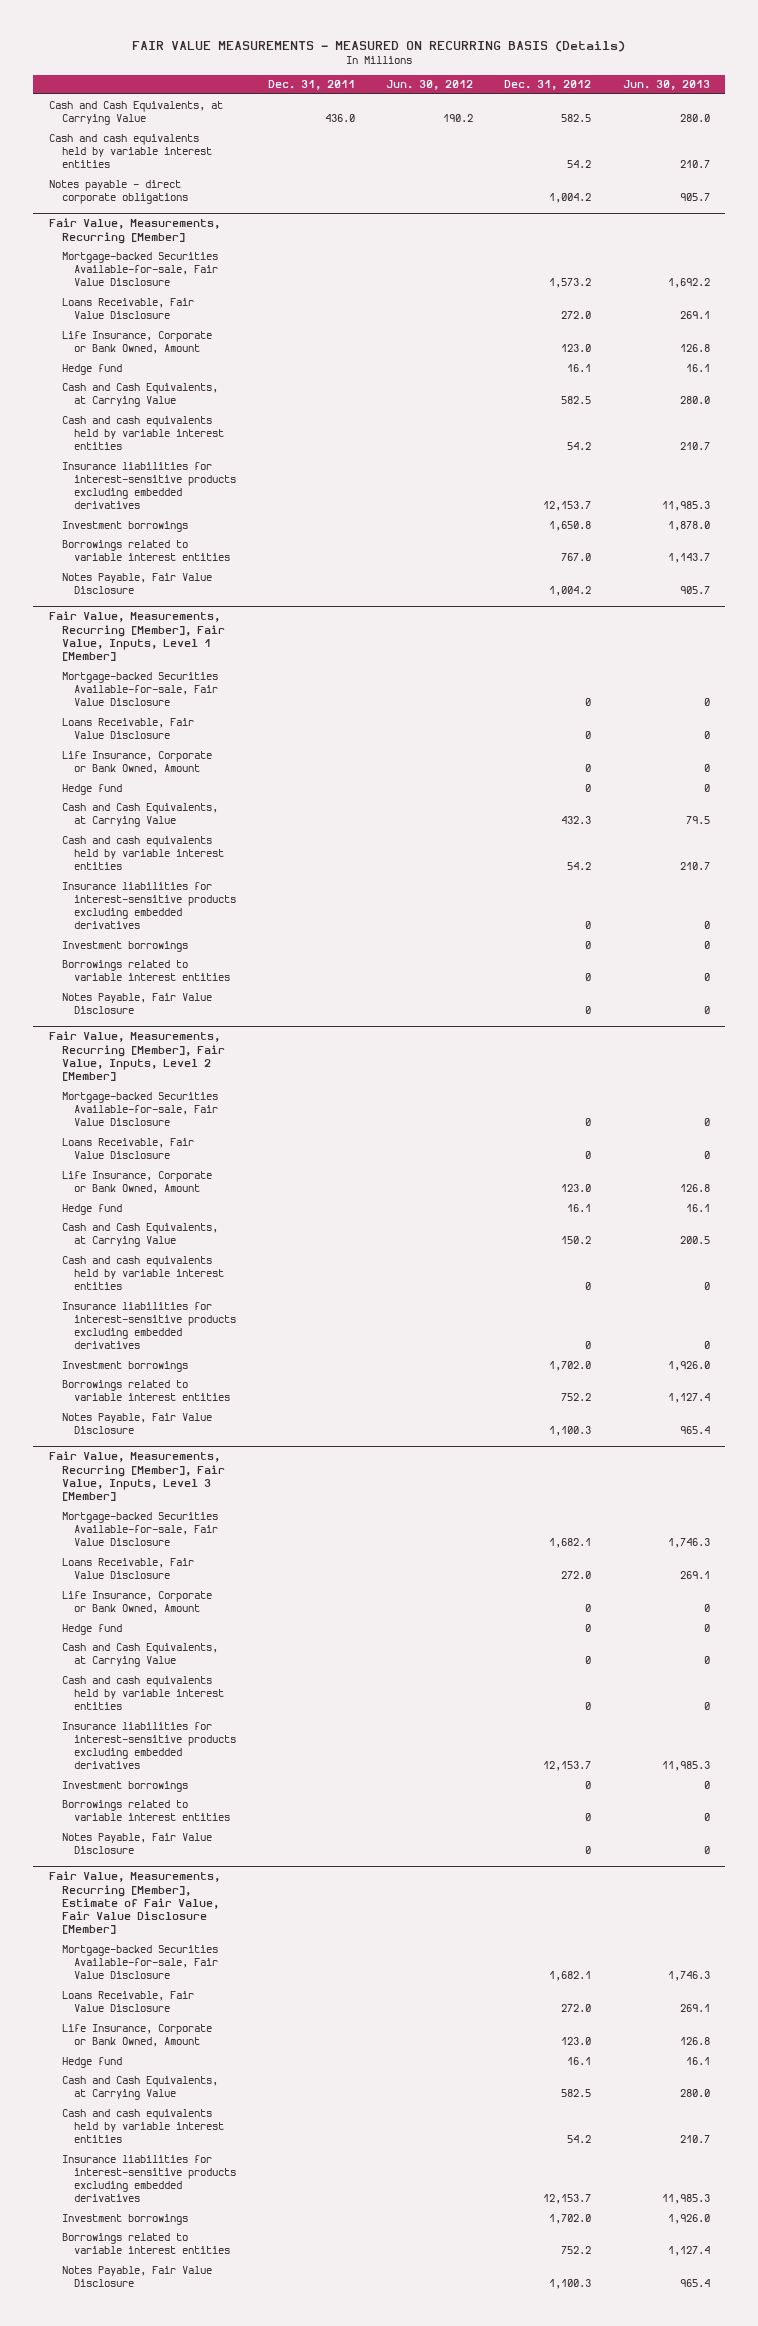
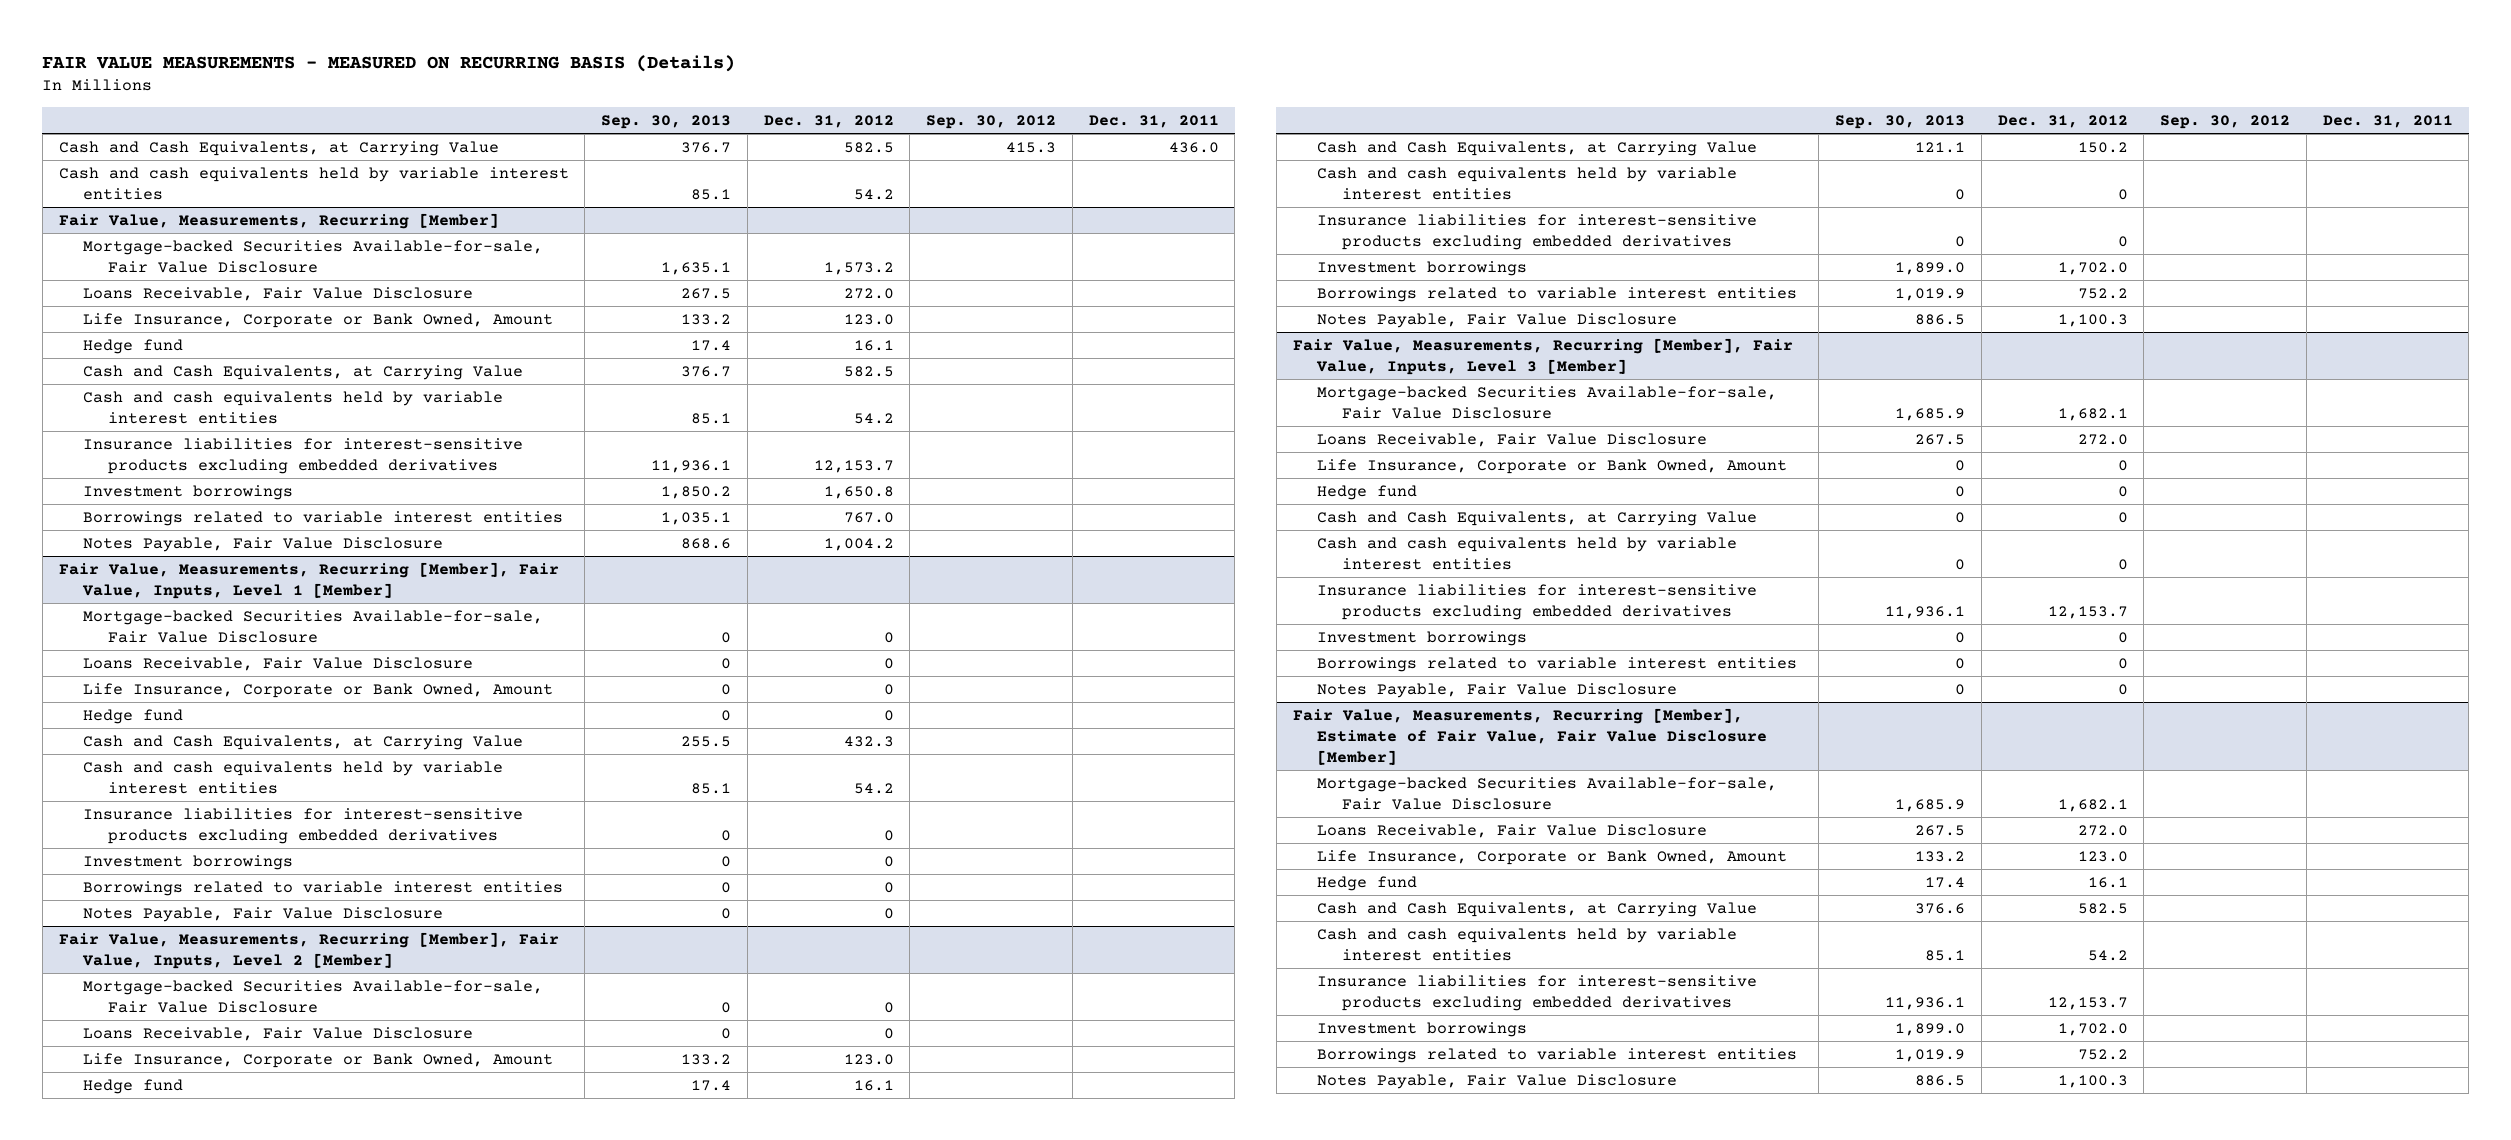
[386,80,474,91] Jun. 30, 2012 -> none
[622,80,710,91] Jun. 30, 2013 -> none
none -> [601,114,732,129] Sep. 30, 2013
none -> [926,114,1057,129] Sep. 30, 2012
[48,179,188,204] Notes payable - direct corporate obligations -> none

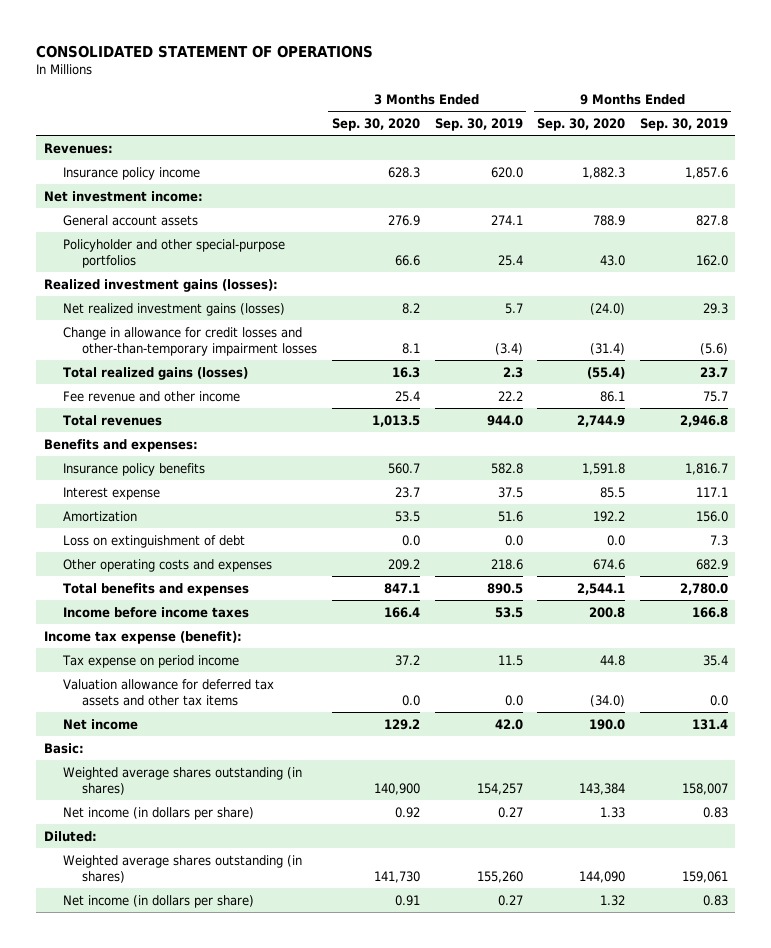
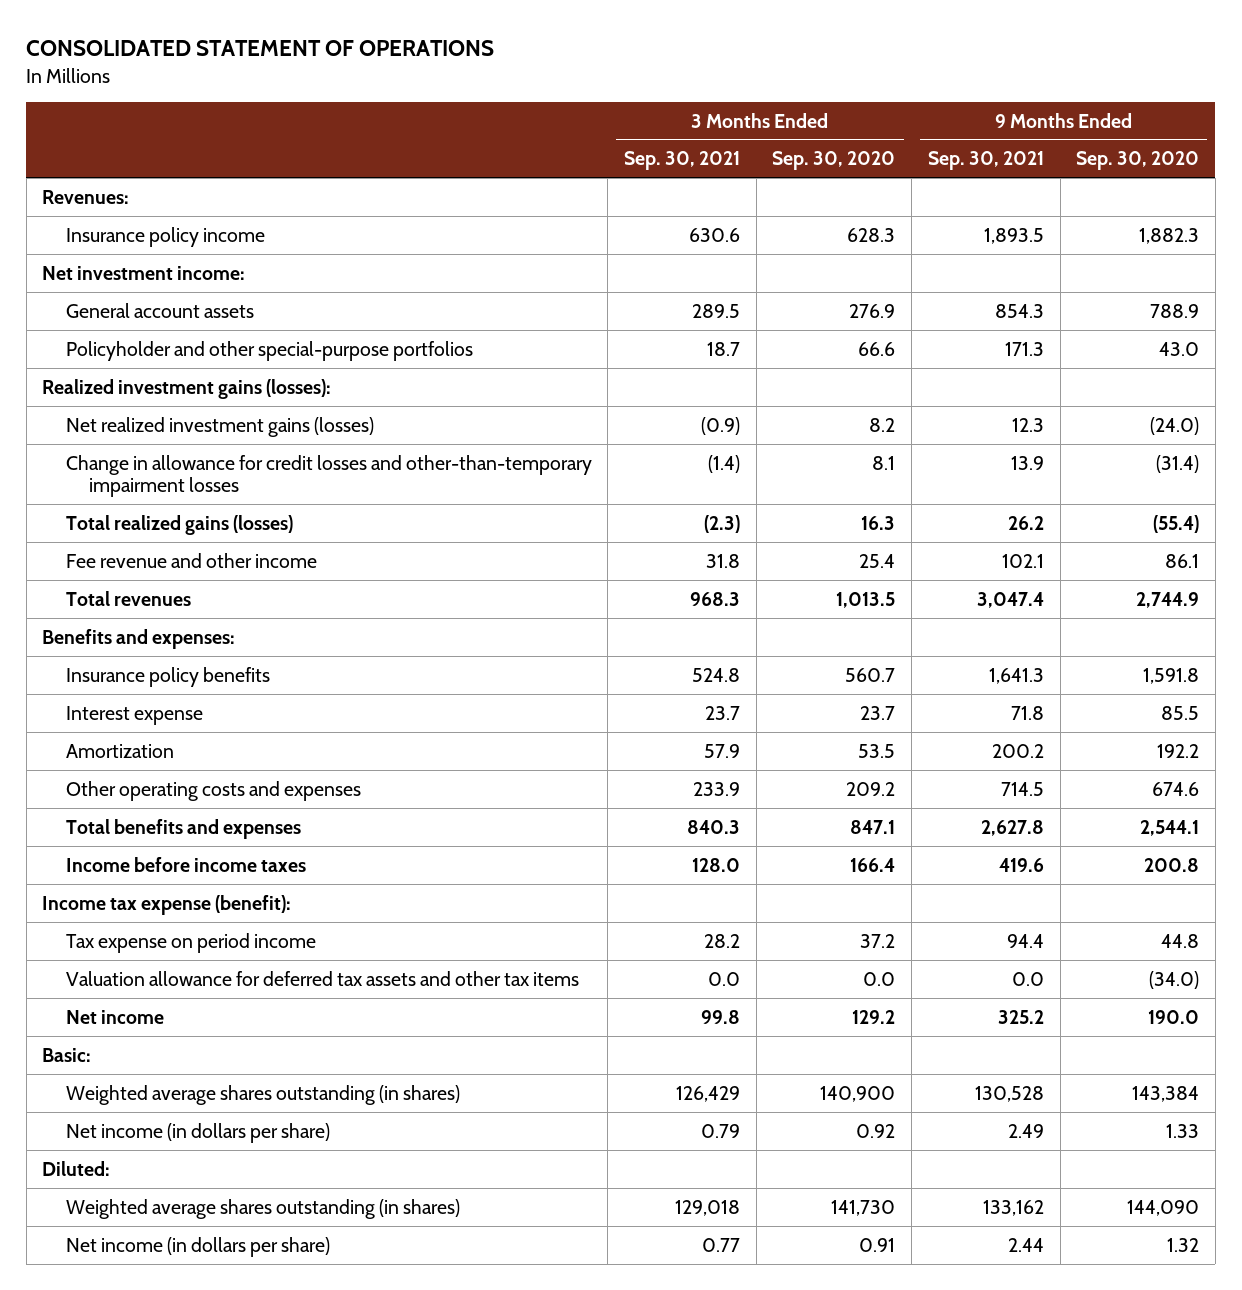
[434,118,523,132] Sep. 30, 2019 -> none
[639,118,728,132] Sep. 30, 2019 -> none
none -> [624,151,741,171] Sep. 30, 2021
none -> [927,151,1044,171] Sep. 30, 2021
[63,534,246,548] Loss on extinguishment of debt -> none

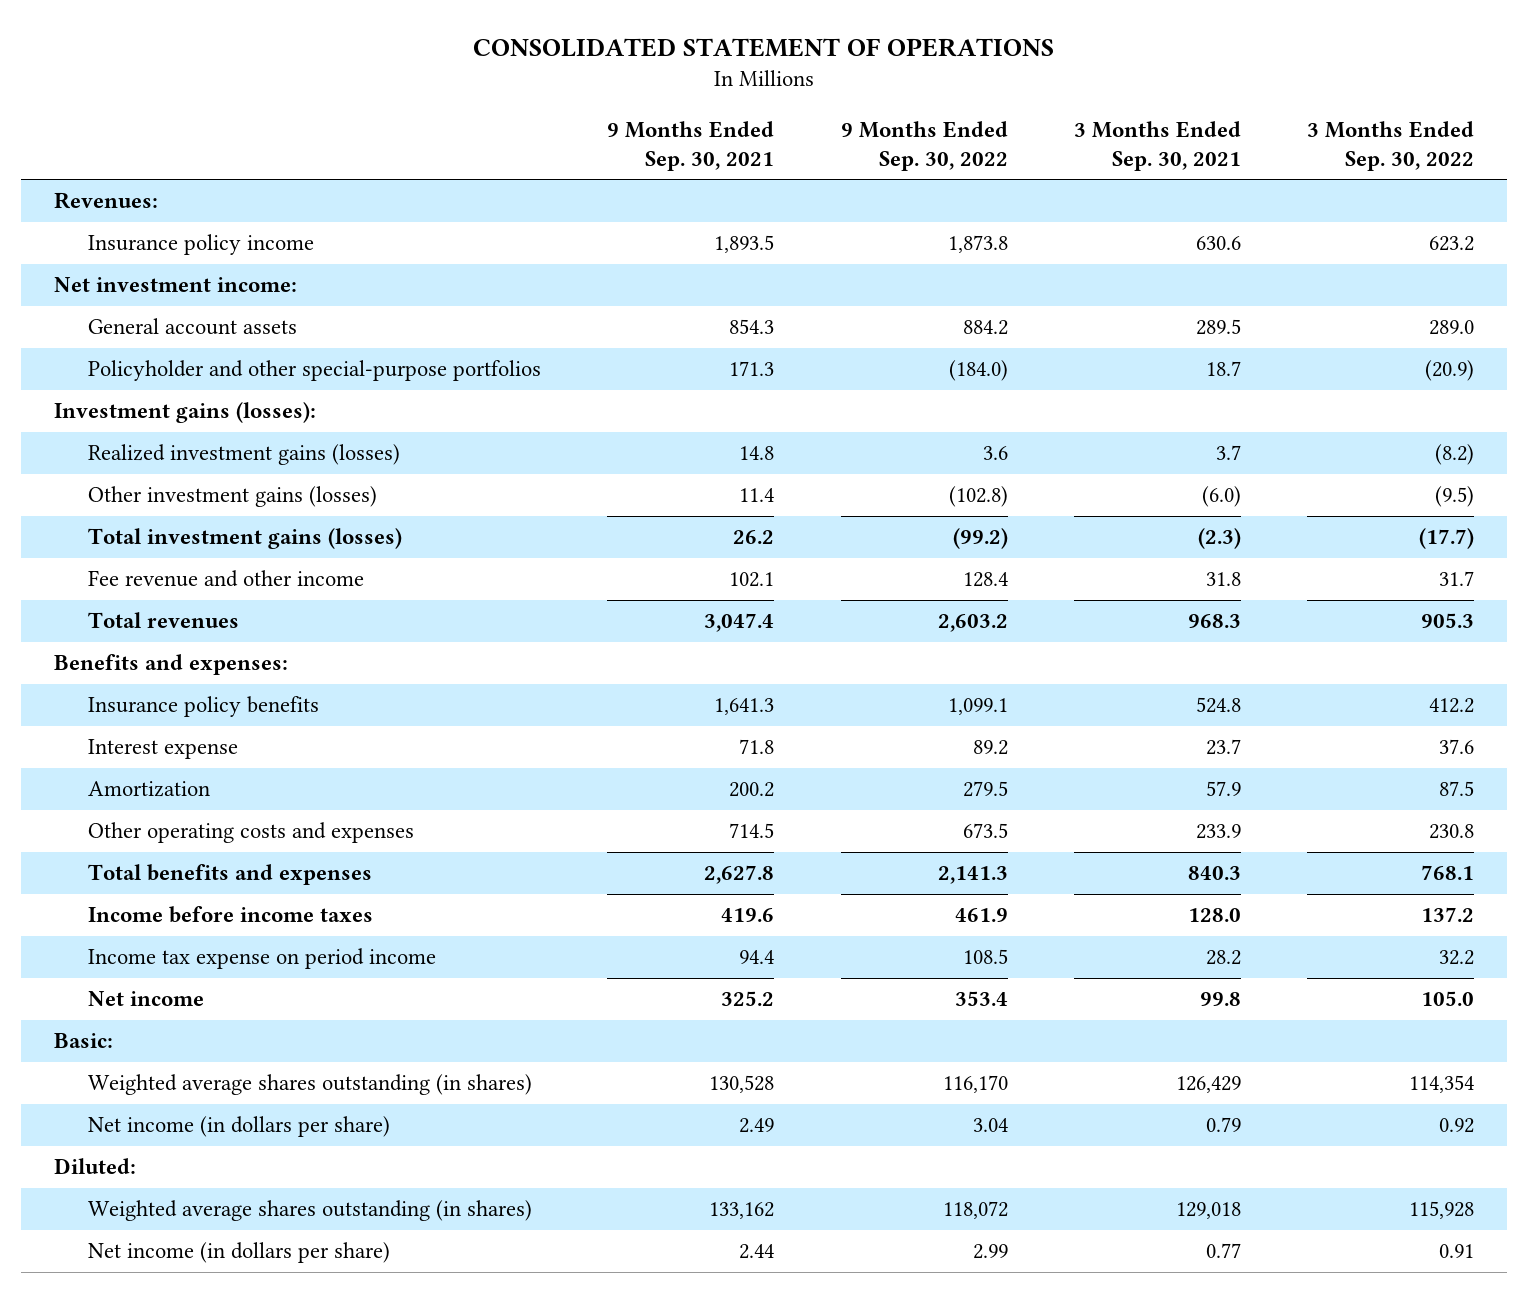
[772,151,896,171] Sep. 30, 2020 -> none
[1076,151,1200,171] Sep. 30, 2020 -> none
none -> [840,120,1008,171] 9 Months Ended Sep. 30, 2022
none -> [1306,120,1474,171] 3 Months Ended Sep. 30, 2022
[65,454,592,498] Change in allowance for credit losses and other-than-temporary impairment losses -> none
[42,378,332,399] Realized investment gains (losses): -> [53,402,316,424] Investment gains (losses):
[65,416,374,437] Net realized investment gains (losses) -> [88,444,401,466] Realized investment gains (losses)
[701,416,741,435] (0.9) -> [1215,445,1241,461] 3.7
[1011,417,1044,432] 12.3 -> [739,446,775,461] 14.8
none -> [88,486,378,508] Other investment gains (losses)
[65,514,293,535] Total realized gains (losses) -> [88,528,403,550] Total investment gains (losses)
[42,894,292,915] Income tax expense (benefit): -> none
[65,970,579,986] Valuation allowance for deferred tax assets and other tax items -> none
[65,932,316,953] Tax expense on period income -> [88,948,437,970] Income tax expense on period income

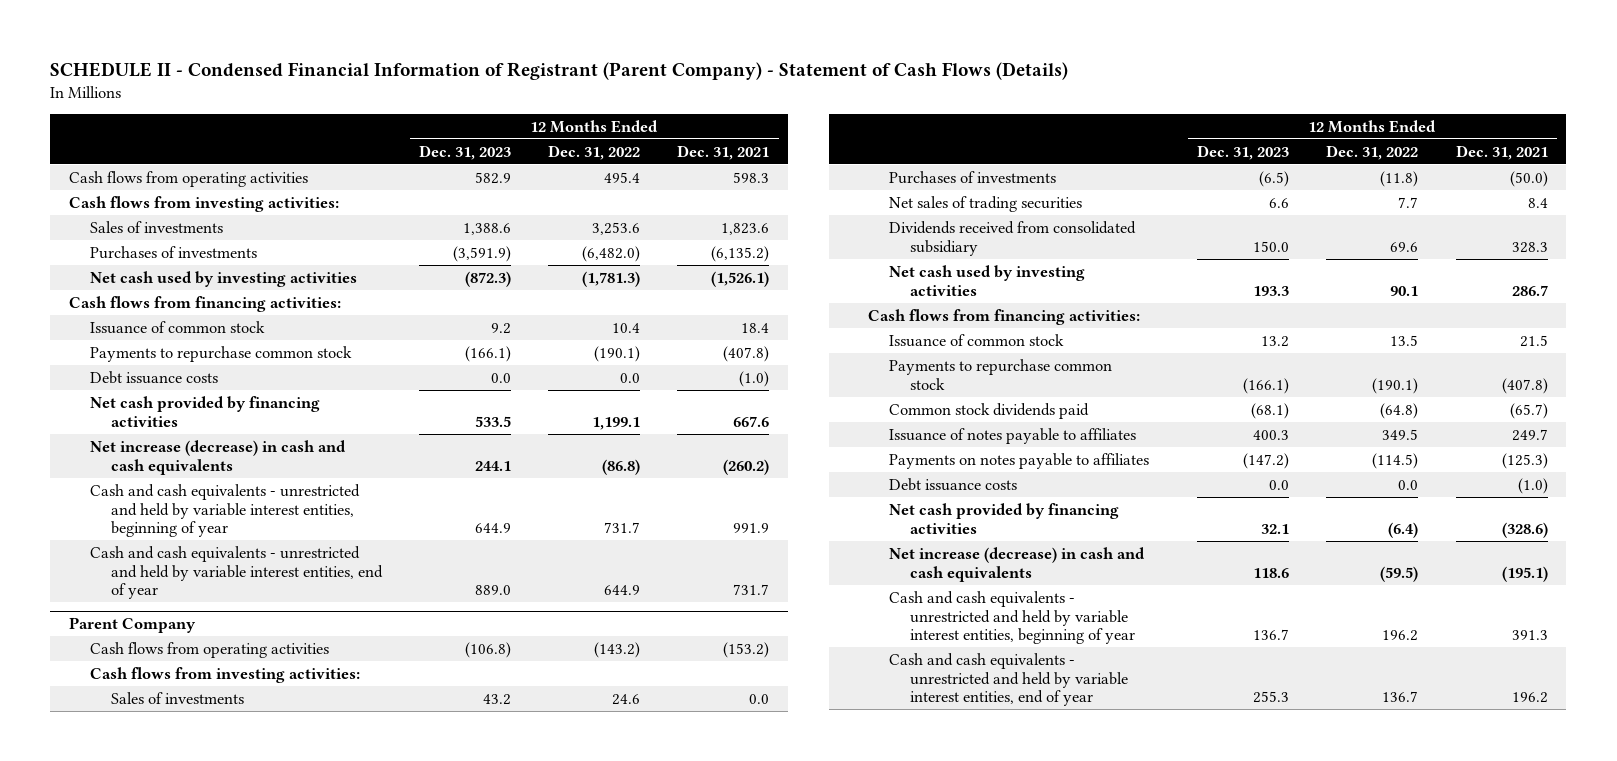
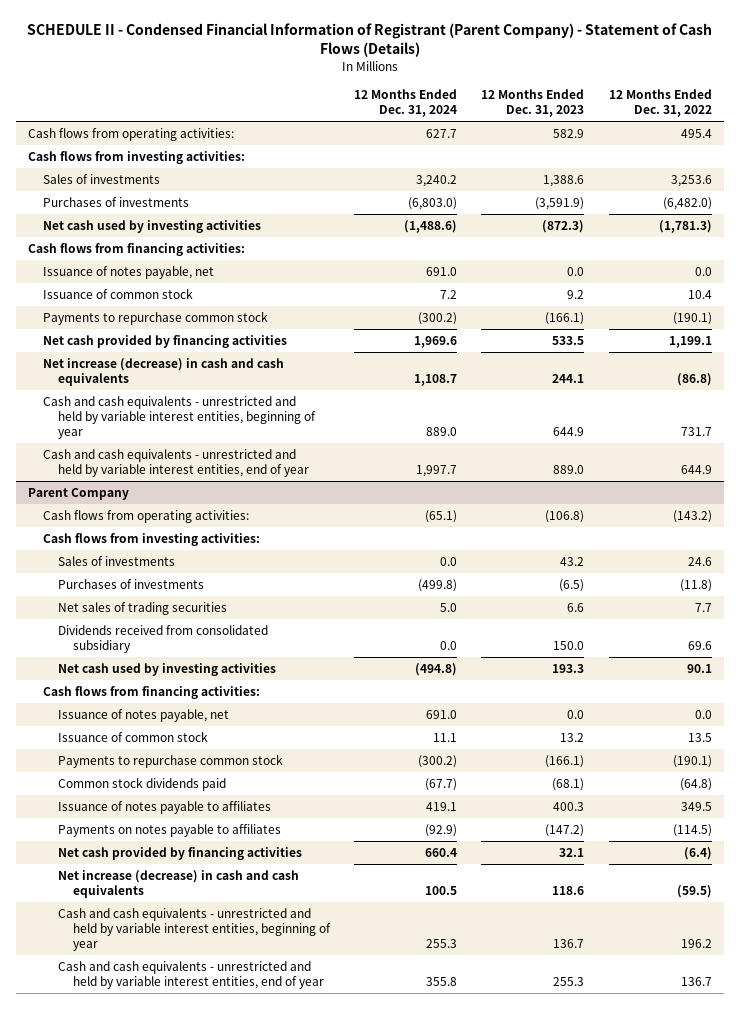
[677,144,770,160] Dec. 31, 2021 -> none
none -> [354,89,458,118] 12 Months Ended Dec. 31, 2024
[68,170,308,187] Cash flows from operating activities -> [28,127,235,141] Cash flows from operating activities:
none -> [43,265,215,279] Issuance of notes payable, net
[89,370,218,384] Debt issuance costs -> none
[89,641,329,658] Cash flows from operating activities -> [43,509,250,523] Cash flows from operating activities:
none -> [58,708,230,722] Issuance of notes payable, net
[889,477,1018,491] Debt issuance costs -> none

